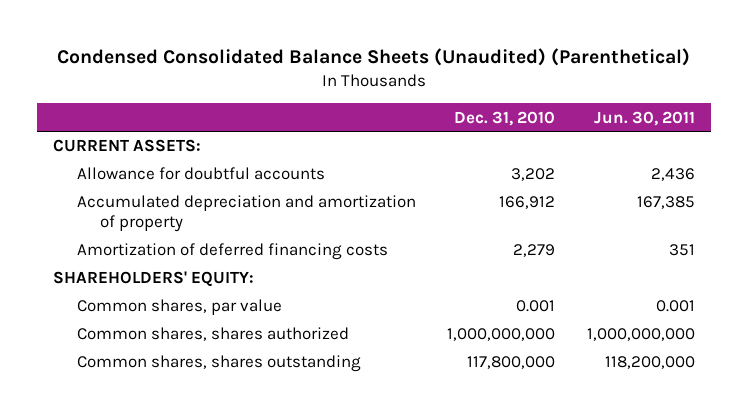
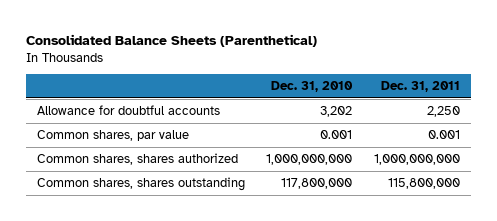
[56,48,690,67] Condensed Consolidated Balance Sheets (Unaudited) (Parenthetical) -> [25,33,317,47] Consolidated Balance Sheets (Parenthetical)
[593,110,695,126] Jun. 30, 2011 -> none
none -> [381,80,461,92] Dec. 31, 2011
[52,139,201,153] CURRENT ASSETS: -> none
[76,195,416,233] Accumulated depreciation and amortization of property -> none
[76,243,388,261] Amortization of deferred financing costs -> none
[52,271,254,288] SHAREHOLDERS' EQUITY: -> none

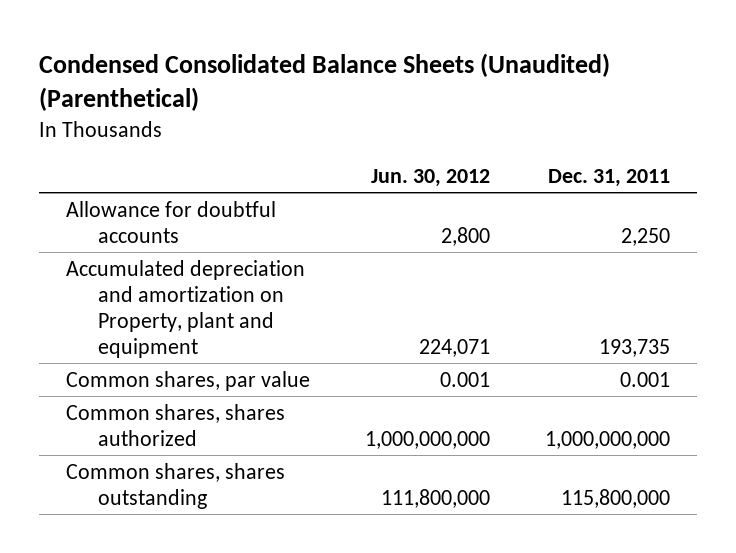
[25,33,317,47] Consolidated Balance Sheets (Parenthetical) -> [38,52,610,112] Condensed Consolidated Balance Sheets (Unaudited) (Parenthetical)
[271,80,354,92] Dec. 31, 2010 -> none
none -> [370,168,490,187] Jun. 30, 2012
none -> [66,259,306,358] Accumulated depreciation and amortization on Property, plant and equipment

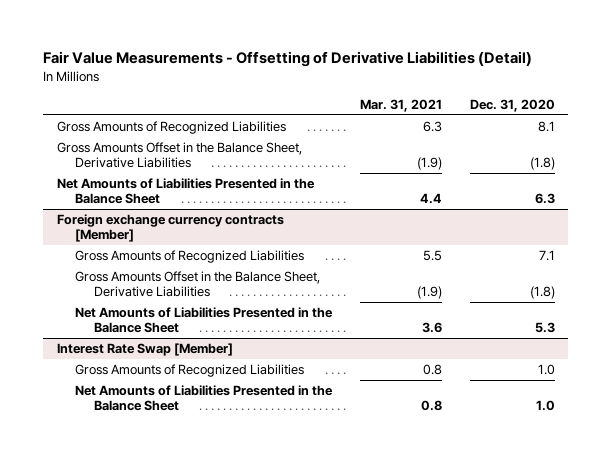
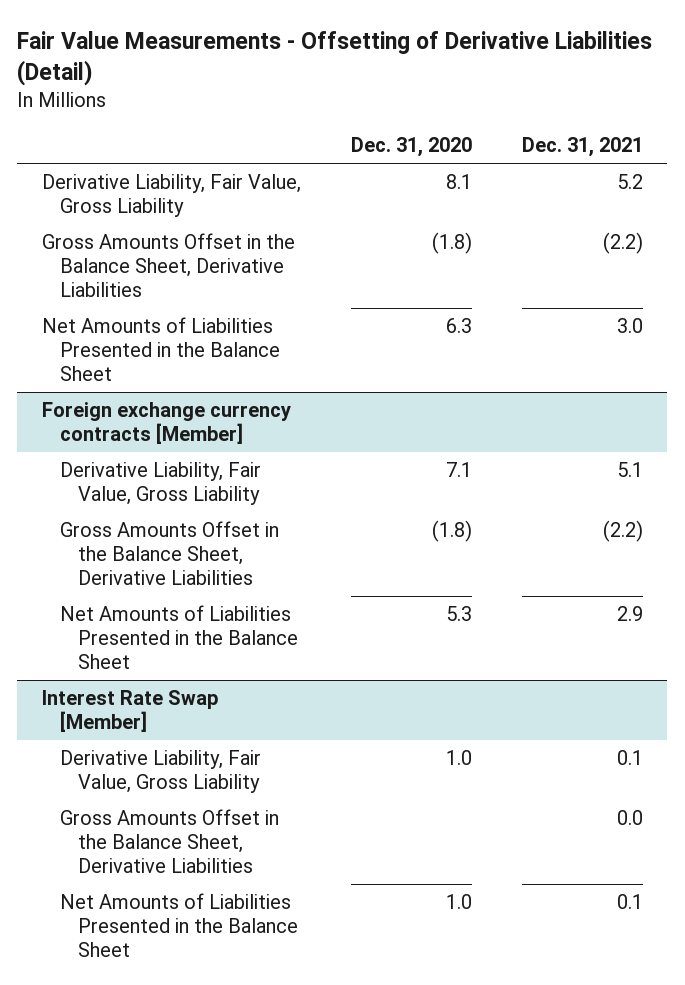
[359,98,442,112] Mar. 31, 2021 -> none
none -> [521,137,643,158] Dec. 31, 2021
[56,121,286,135] Gross Amounts of Recognized Liabilities -> [42,174,302,218] Derivative Liability, Fair Value, Gross Liability
[75,250,305,264] Gross Amounts of Recognized Liabilities -> [59,462,261,506] Derivative Liability, Fair Value, Gross Liability
[75,364,305,378] Gross Amounts of Recognized Liabilities -> [59,750,261,794] Derivative Liability, Fair Value, Gross Liability
none -> [59,809,279,874] Gross Amounts Offset in the Balance Sheet, Derivative Liabilities

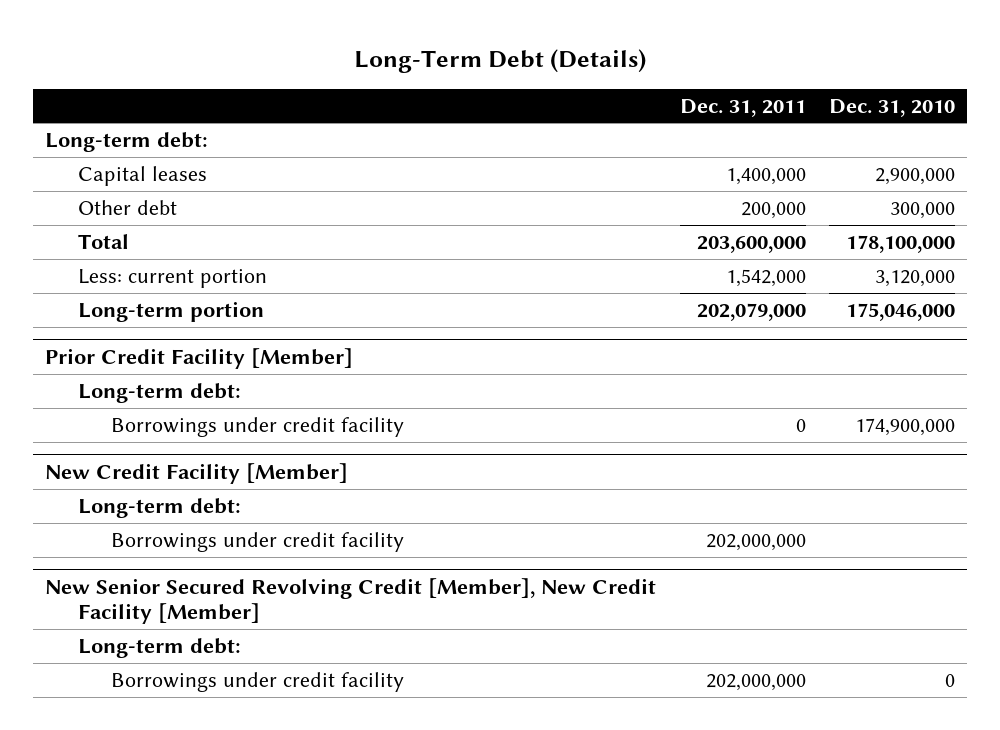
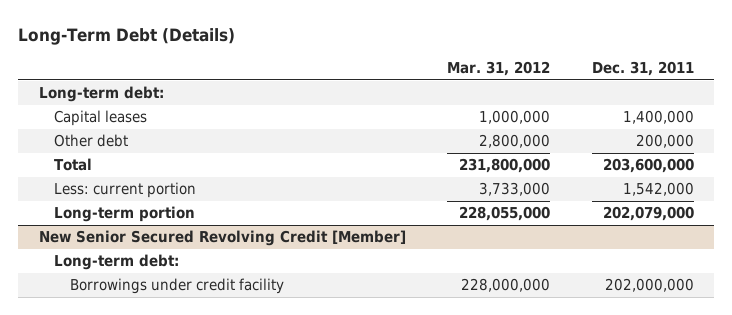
[829,98,956,117] Dec. 31, 2010 -> none
none -> [447,61,551,77] Mar. 31, 2012
[44,347,353,369] Prior Credit Facility [Member] -> none
[77,383,241,404] Long-term debt: -> none
[111,417,405,438] Borrowings under credit facility -> none
[44,462,348,484] New Credit Facility [Member] -> none
[77,498,241,519] Long-term debt: -> none
[111,532,405,553] Borrowings under credit facility -> none
[44,577,656,625] New Senior Secured Revolving Credit [Member], New Credit Facility [Member] -> [38,230,406,247] New Senior Secured Revolving Credit [Member]

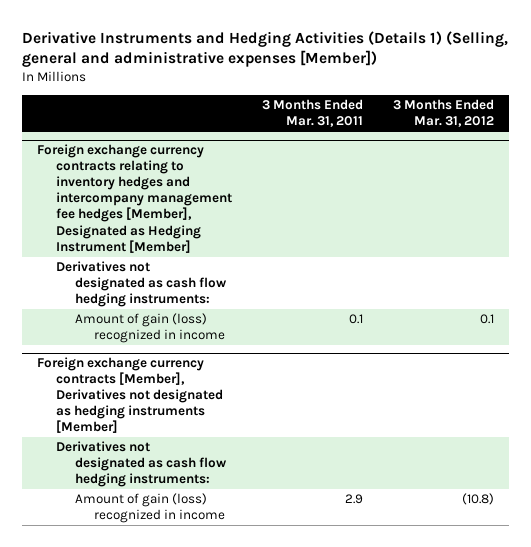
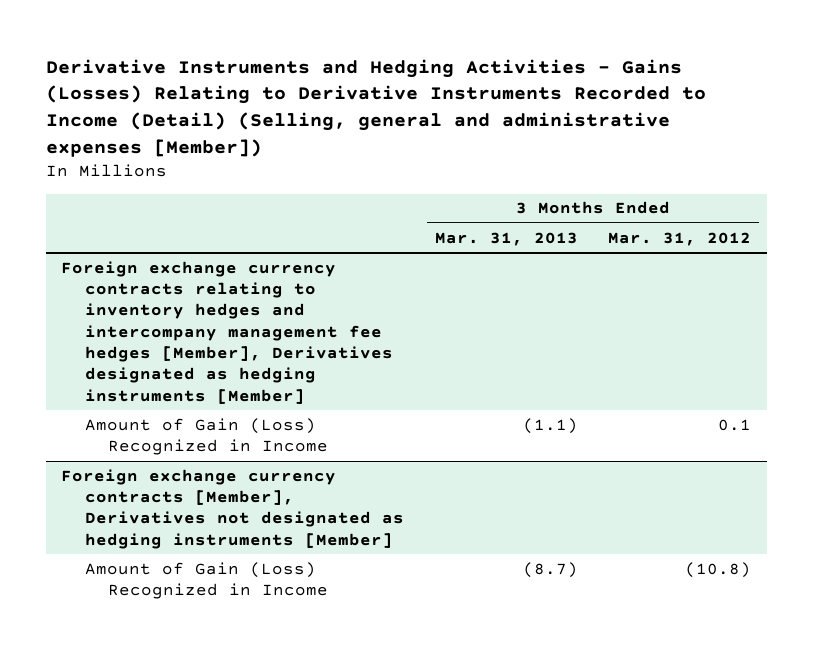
[22,30,509,68] Derivative Instruments and Hedging Activities (Details 1) (Selling, general and administrative expenses [Member]) -> [45,58,706,158] Derivative Instruments and Hedging Activities - Gains (Losses) Relating to Derivative Instruments Recorded to Income (Detail) (Selling, general and administrative expenses [Member])
[262,99,364,128] 3 Months Ended Mar. 31, 2011 -> none
none -> [434,231,578,246] Mar. 31, 2013
[56,261,228,308] Derivatives not designated as cash flow hedging instruments: -> none
[37,144,233,253] Foreign exchange currency contracts relating to inventory hedges and intercompany management fee hedges [Member], Designated as Hedging Instrument [Member] -> [61,260,393,404] Foreign exchange currency contracts relating to inventory hedges and intercompany management fee hedges [Member], Derivatives designated as hedging instruments [Member]
[75,313,226,344] Amount of gain (loss) recognized in income -> [84,417,329,456] Amount of Gain (Loss) Recognized in Income
[56,441,228,488] Derivatives not designated as cash flow hedging instruments: -> none
[75,493,226,524] Amount of gain (loss) recognized in income -> [84,561,329,600] Amount of Gain (Loss) Recognized in Income

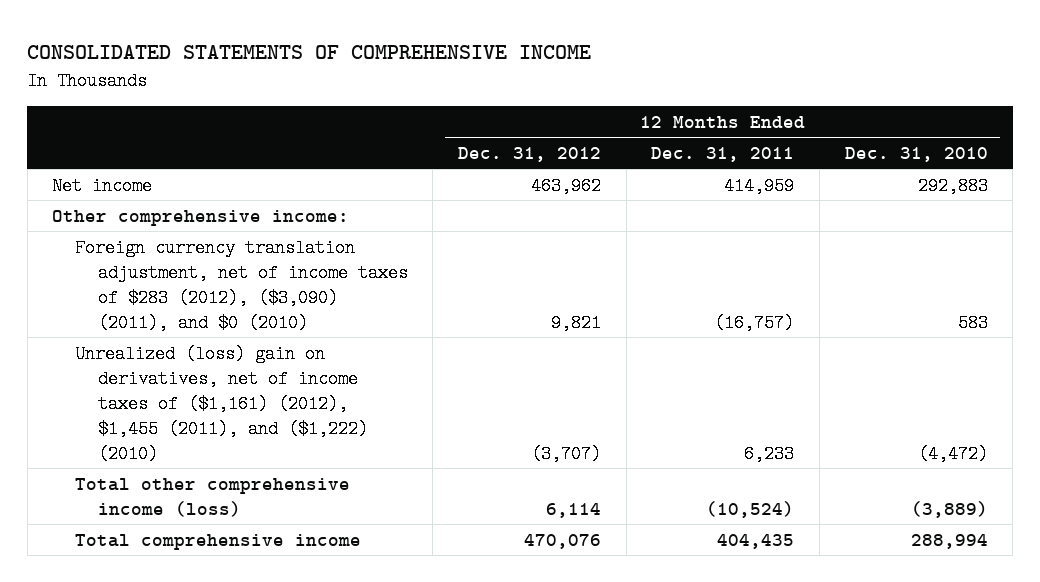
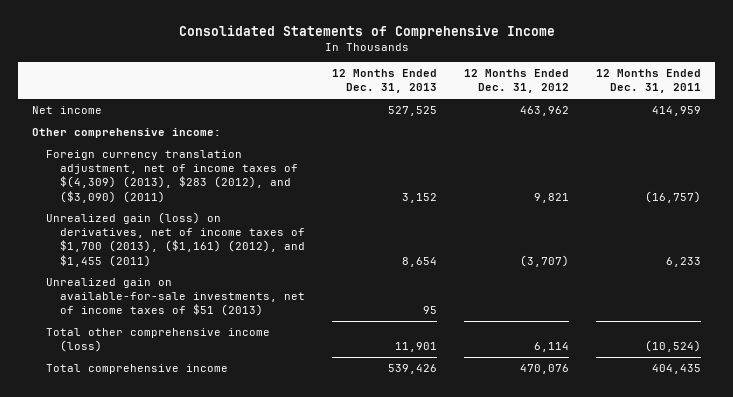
[27,44,592,59] CONSOLIDATED STATEMENTS OF COMPREHENSIVE INCOME -> [178,24,555,39] Consolidated Statements of Comprehensive Income
[844,146,988,162] Dec. 31, 2010 -> none
none -> [331,69,437,94] 12 Months Ended Dec. 31, 2013
[74,238,408,332] Foreign currency translation adjustment, net of income taxes of $283 (2012), ($3,090) (2011), and $0 (2010) -> [45,149,298,203] Foreign currency translation adjustment, net of income taxes of $(4,309) (2013), $283 (2012), and ($3,090) (2011)
[74,344,368,463] Unrealized (loss) gain on derivatives, net of income taxes of ($1,161) (2012), $1,455 (2011), and ($1,222) (2010) -> [45,211,305,267] Unrealized gain (loss) on derivatives, net of income taxes of $1,700 (2013), ($1,161) (2012), and $1,455 (2011)
none -> [45,277,305,317] Unrealized gain on available-for-sale investments, net of income taxes of $51 (2013)

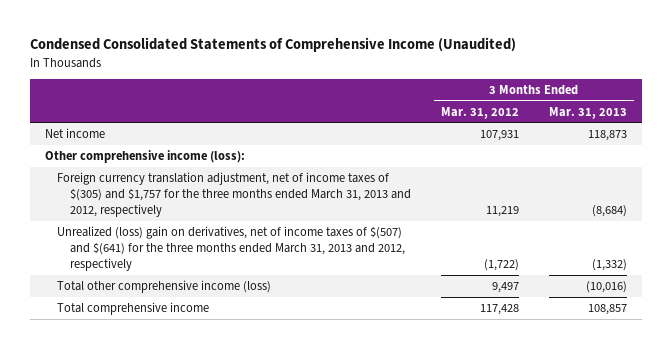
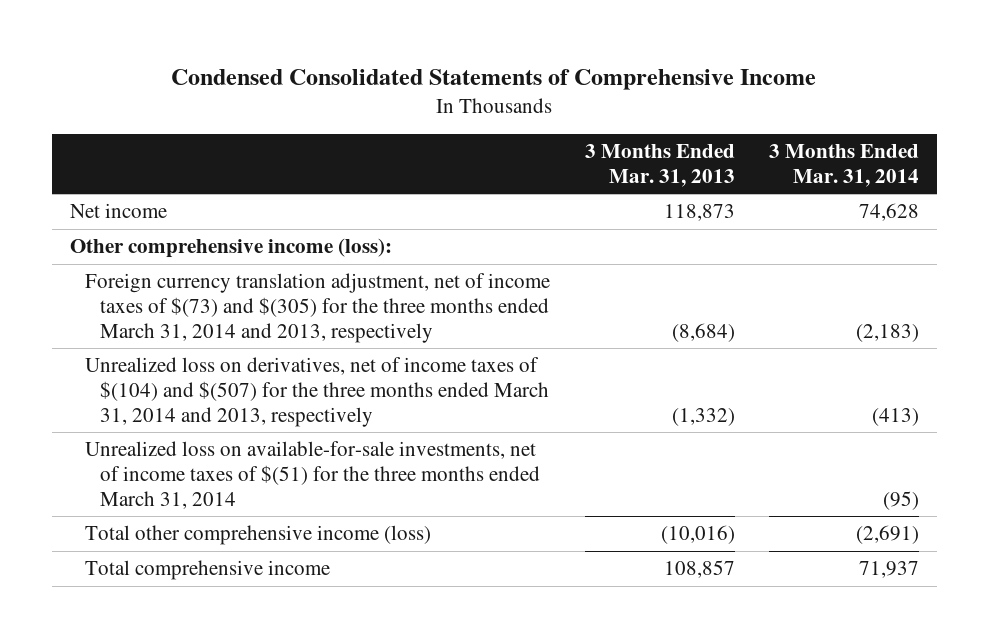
[29,37,516,53] Condensed Consolidated Statements of Comprehensive Income (Unaudited) -> [171,68,817,90] Condensed Consolidated Statements of Comprehensive Income
[440,106,519,119] Mar. 31, 2012 -> none
none -> [769,143,920,187] 3 Months Ended Mar. 31, 2014
[57,171,412,218] Foreign currency translation adjustment, net of income taxes of $(305) and $1,757 for the three months ended March 31, 2013 and 2012, respectively -> [84,273,550,343] Foreign currency translation adjustment, net of income taxes of $(73) and $(305) for the three months ended March 31, 2014 and 2013, respectively
[57,225,406,272] Unrealized (loss) gain on derivatives, net of income taxes of $(507) and $(641) for the three months ended March 31, 2013 and 2012, respectively -> [84,357,550,427] Unrealized loss on derivatives, net of income taxes of $(104) and $(507) for the three months ended March 31, 2014 and 2013, respectively
none -> [84,441,541,509] Unrealized loss on available-for-sale investments, net of income taxes of $(51) for the three months ended March 31, 2014

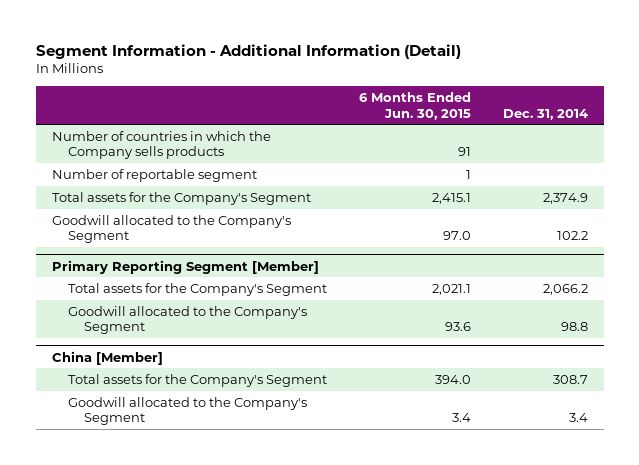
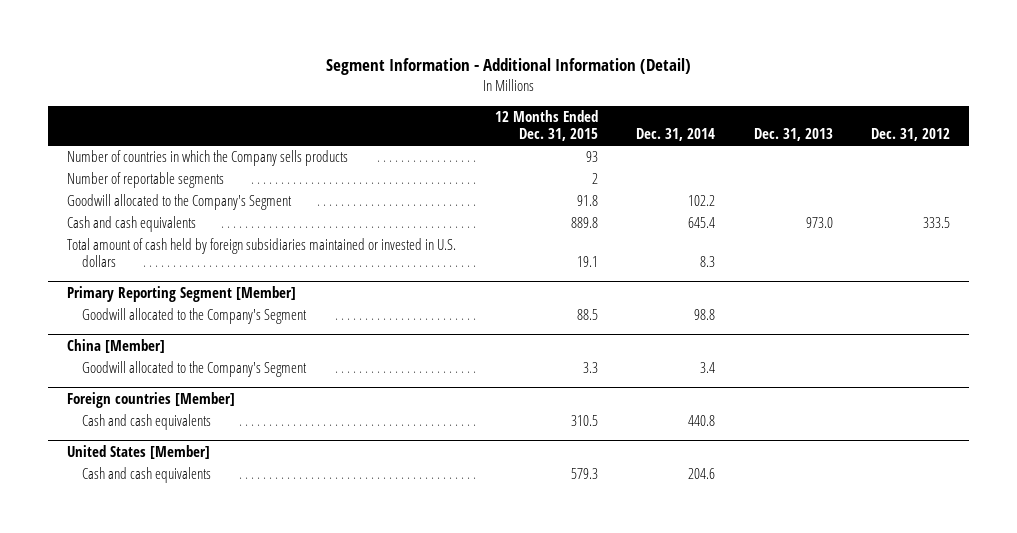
[358,92,471,120] 6 Months Ended Jun. 30, 2015 -> none
none -> [494,110,598,142] 12 Months Ended Dec. 31, 2015
none -> [753,128,833,142] Dec. 31, 2013
none -> [870,128,950,142] Dec. 31, 2012
[51,191,311,205] Total assets for the Company's Segment -> none
[51,168,257,182] Number of reportable segment -> [67,172,225,189] Number of reportable segments
none -> [67,216,197,233] Cash and cash equivalents
none -> [67,238,457,268] Total amount of cash held by foreign subsidiaries maintained or invested in U.S. dollars
[67,282,327,296] Total assets for the Company's Segment -> none
[67,373,327,387] Total assets for the Company's Segment -> none
none -> [67,391,236,408] Foreign countries [Member]
none -> [82,414,212,431] Cash and cash equivalents
none -> [67,444,211,459] United States [Member]
none -> [82,467,212,484] Cash and cash equivalents

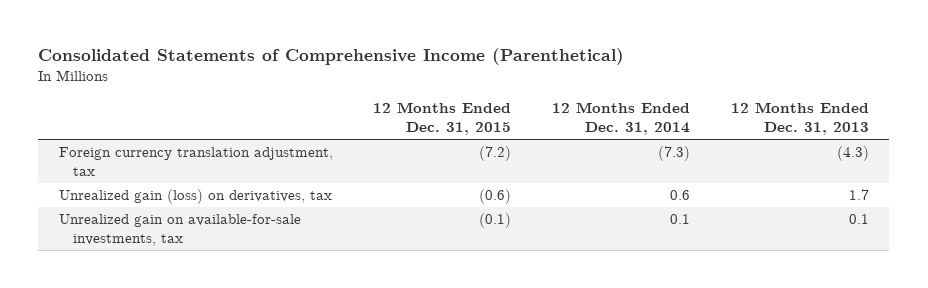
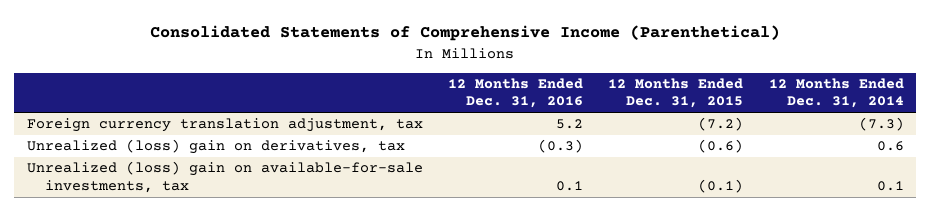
[730,102,869,136] 12 Months Ended Dec. 31, 2013 -> none
none -> [448,78,584,109] 12 Months Ended Dec. 31, 2016
[58,189,332,205] Unrealized gain (loss) on derivatives, tax -> [26,139,405,155] Unrealized (loss) gain on derivatives, tax
[58,214,301,247] Unrealized gain on available-for-sale investments, tax -> [26,161,423,193] Unrealized (loss) gain on available-for-sale investments, tax

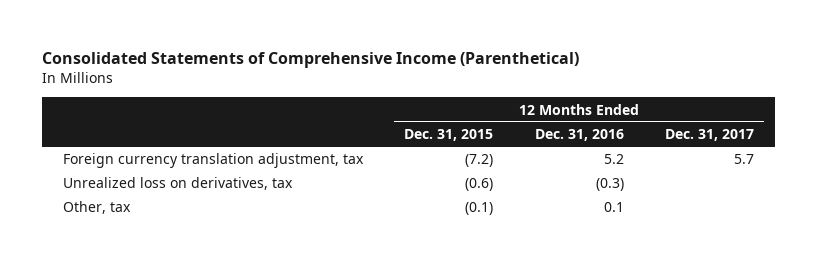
[768,78,904,109] 12 Months Ended Dec. 31, 2014 -> none
none -> [665,129,755,142] Dec. 31, 2017
[26,161,423,193] Unrealized (loss) gain on available-for-sale investments, tax -> none
[26,139,405,155] Unrealized (loss) gain on derivatives, tax -> [63,177,294,191] Unrealized loss on derivatives, tax
none -> [63,201,132,215] Other, tax

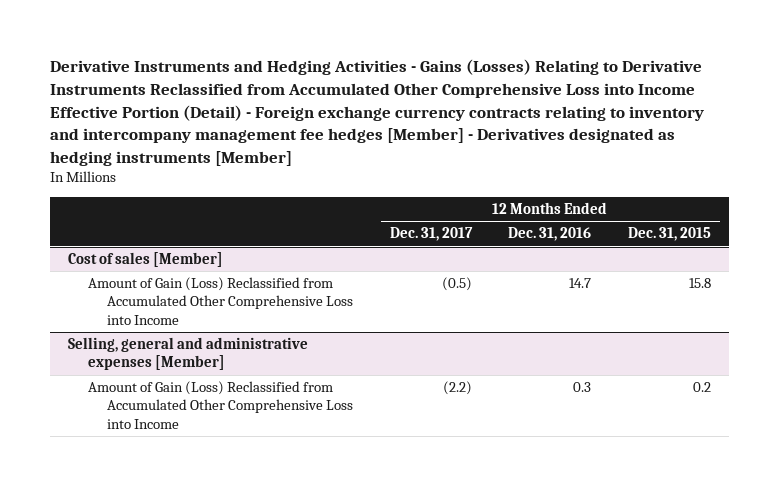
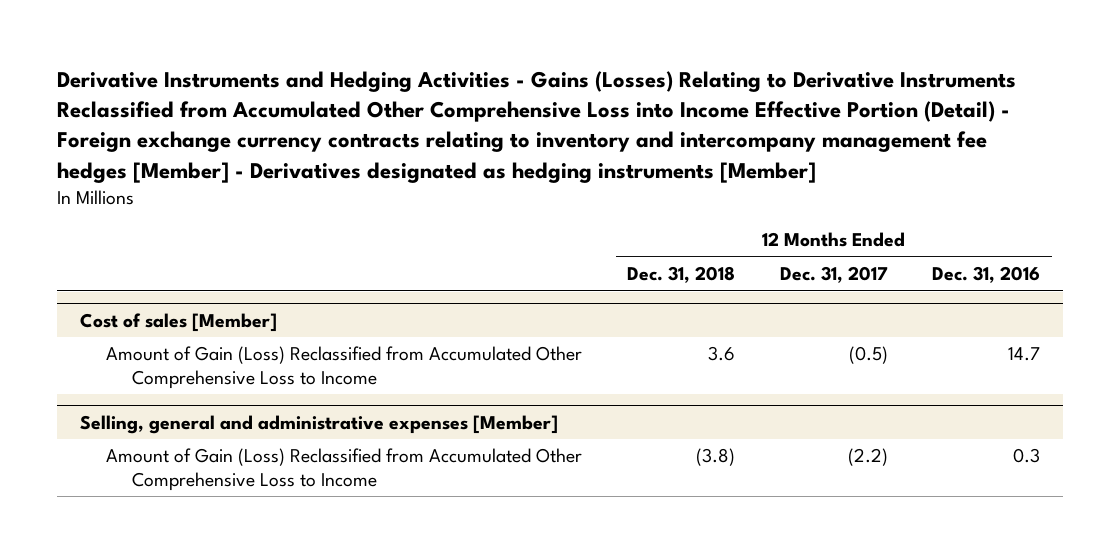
[627,227,711,242] Dec. 31, 2015 -> none
none -> [626,266,735,284] Dec. 31, 2018
[87,277,354,325] Amount of Gain (Loss) Reclassified from Accumulated Other Comprehensive Loss into Income -> [105,346,582,389] Amount of Gain (Loss) Reclassified from Accumulated Other Comprehensive Loss to Income
[87,381,354,429] Amount of Gain (Loss) Reclassified from Accumulated Other Comprehensive Loss into Income -> [105,448,582,491] Amount of Gain (Loss) Reclassified from Accumulated Other Comprehensive Loss to Income

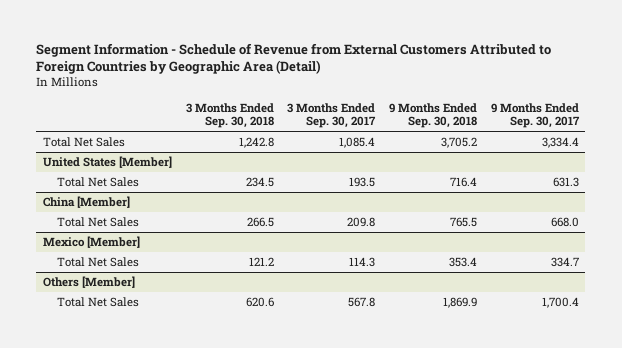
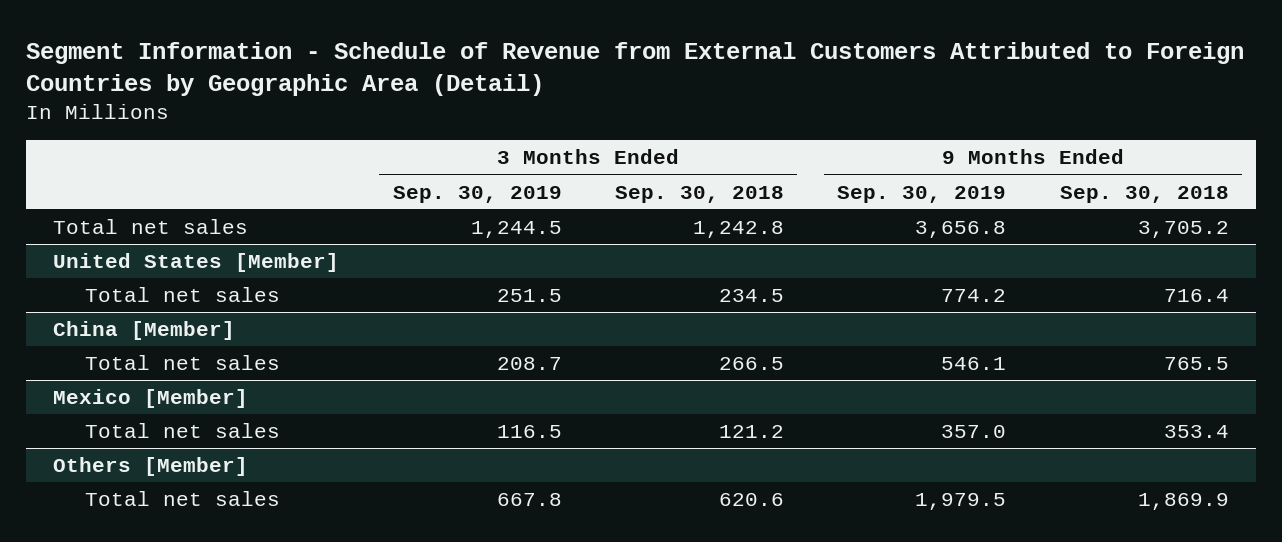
[287,102,377,129] 3 Months Ended Sep. 30, 2017 -> none
[490,102,580,129] 9 Months Ended Sep. 30, 2017 -> none
none -> [392,185,562,203] Sep. 30, 2019
none -> [837,185,1007,203] Sep. 30, 2019
[42,137,125,148] Total Net Sales -> [53,219,249,235] Total net sales
[56,177,139,188] Total Net Sales -> [85,287,281,303] Total net sales
[56,217,139,228] Total Net Sales -> [85,355,281,371] Total net sales
[56,257,139,268] Total Net Sales -> [85,423,281,439] Total net sales
[56,297,139,308] Total Net Sales -> [85,491,281,507] Total net sales

